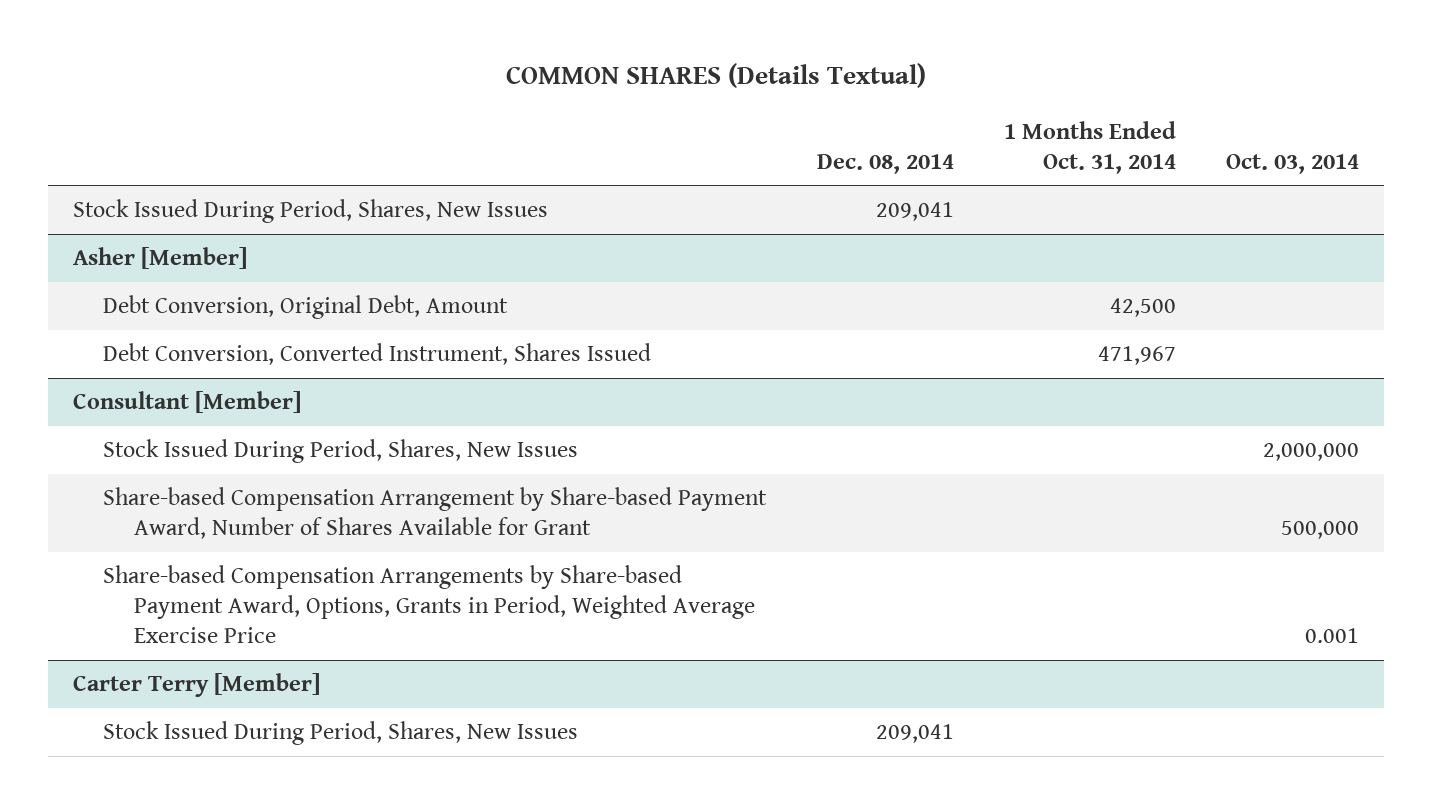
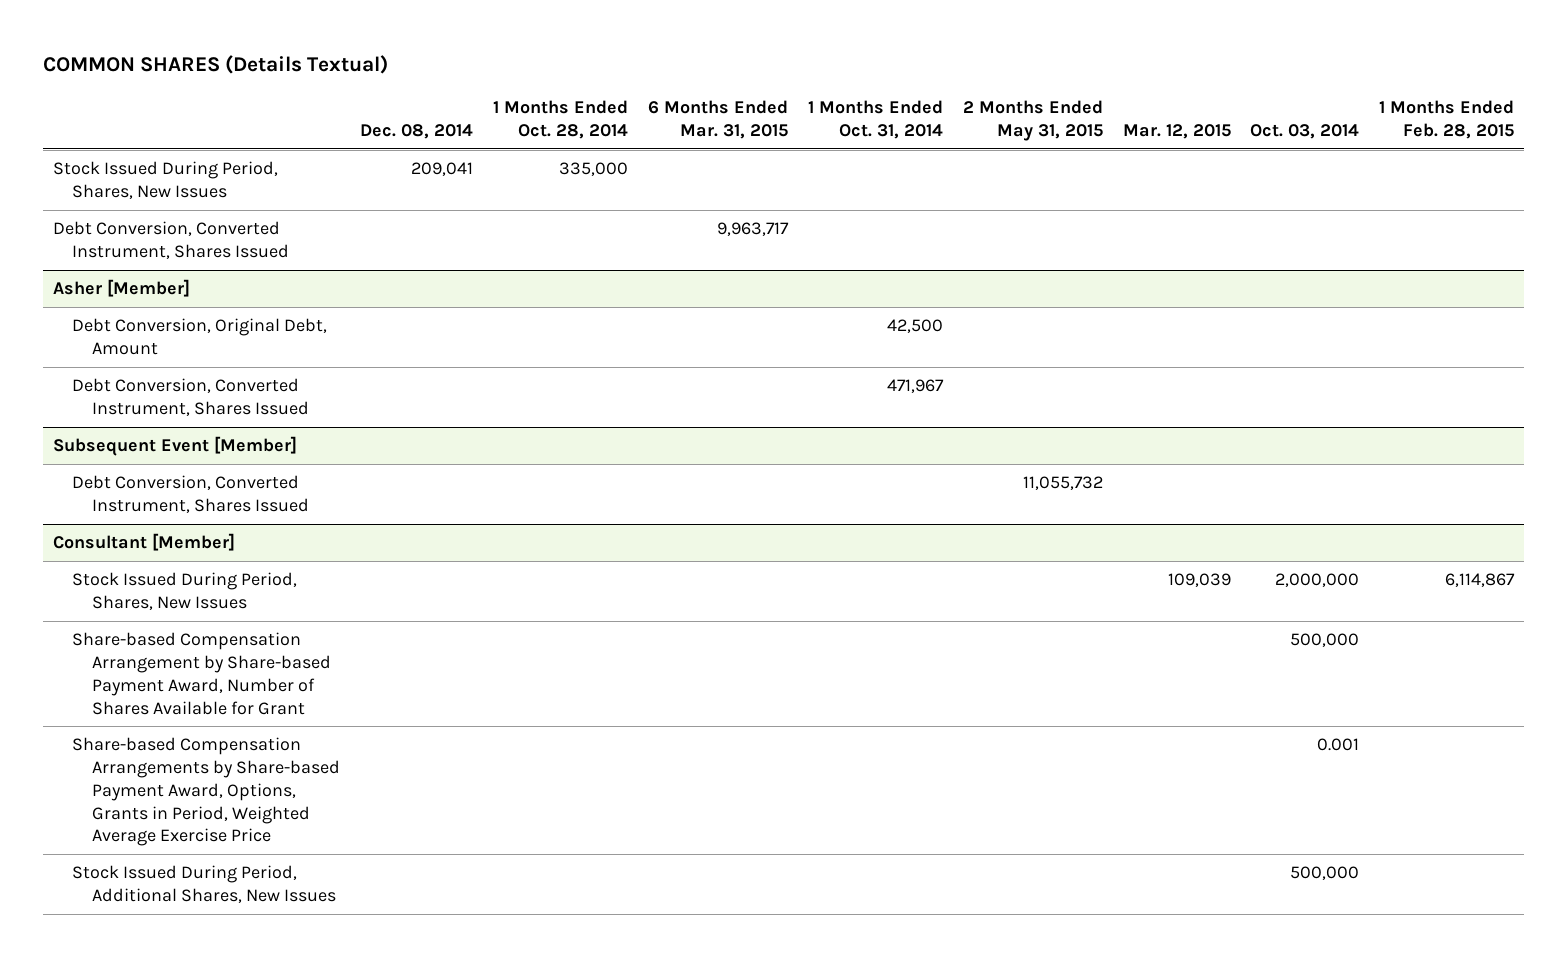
none -> [492,100,628,140] 1 Months Ended Oct. 28, 2014
none -> [647,100,788,140] 6 Months Ended Mar. 31, 2015
none -> [962,100,1103,142] 2 Months Ended May 31, 2015
none -> [1122,124,1231,140] Mar. 12, 2015
none -> [1379,100,1515,140] 1 Months Ended Feb. 28, 2015
none -> [52,221,290,259] Debt Conversion, Converted Instrument, Shares Issued
none -> [52,436,297,457] Subsequent Event [Member]
none -> [72,475,309,513] Debt Conversion, Converted Instrument, Shares Issued
[73,673,321,698] Carter Terry [Member] -> none
[103,721,579,746] Stock Issued During Period, Shares, New Issues -> none
none -> [72,865,336,903] Stock Issued During Period, Additional Shares, New Issues

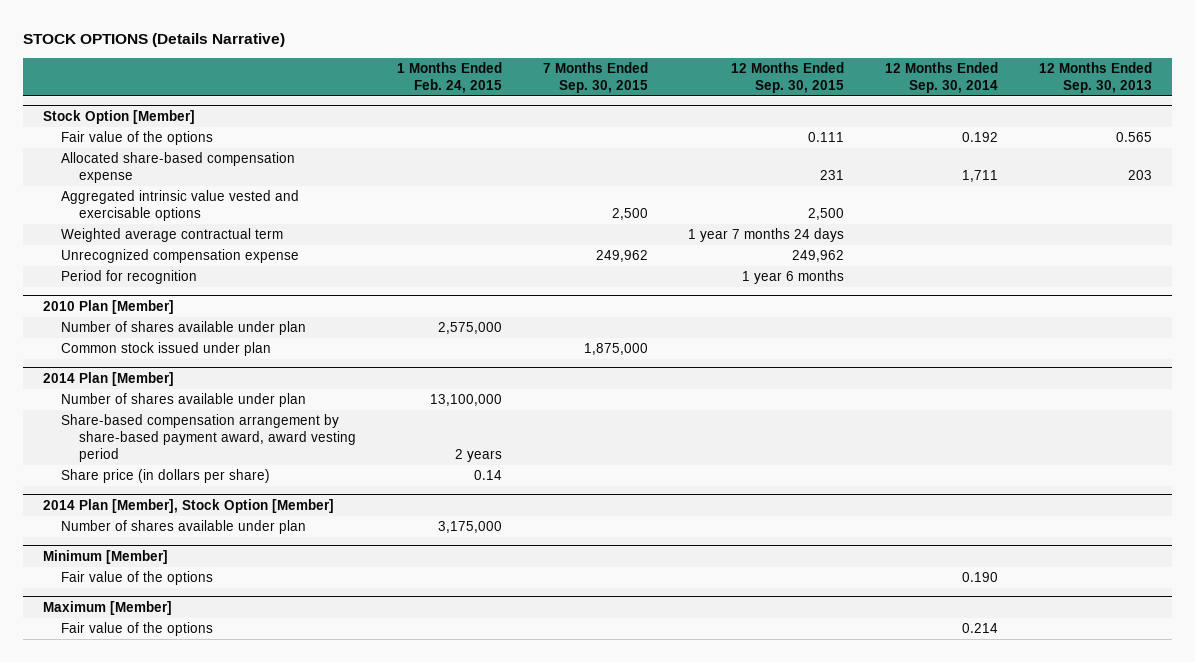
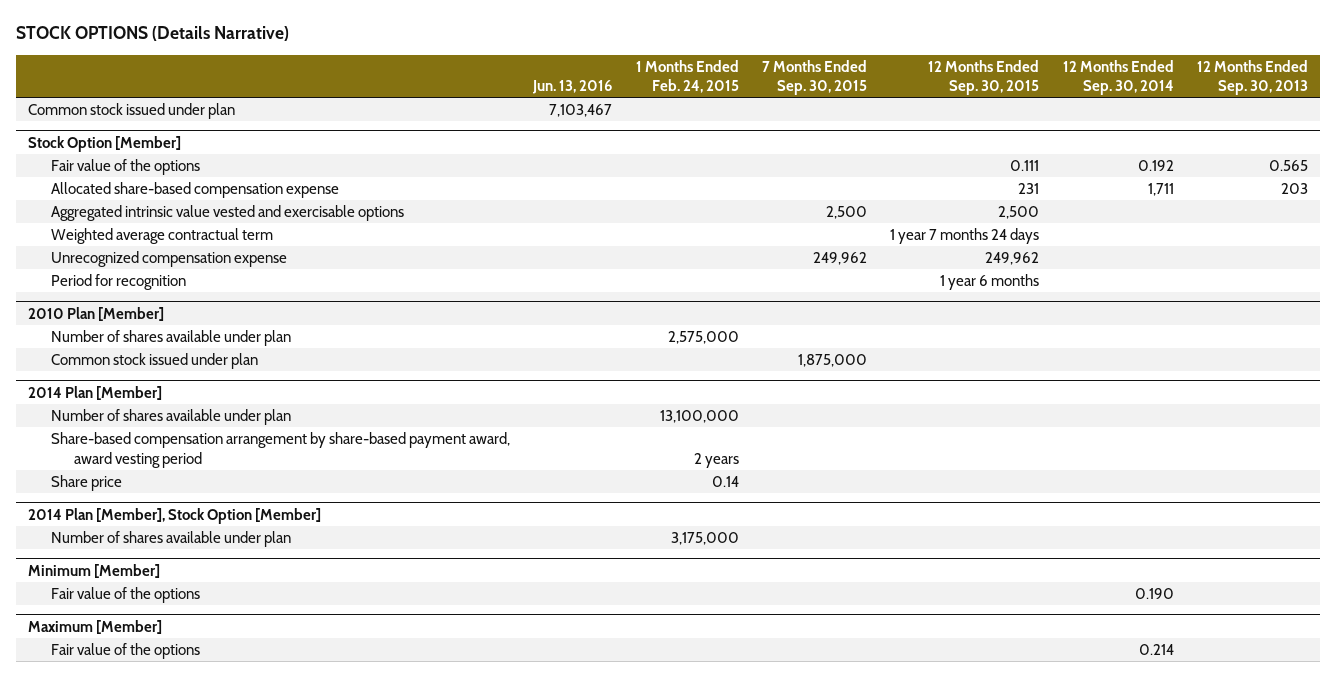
none -> [532,80,613,95] Jun. 13, 2016
none -> [27,102,235,119] Common stock issued under plan
[61,469,271,484] Share price (in dollars per share) -> [50,474,122,491] Share price

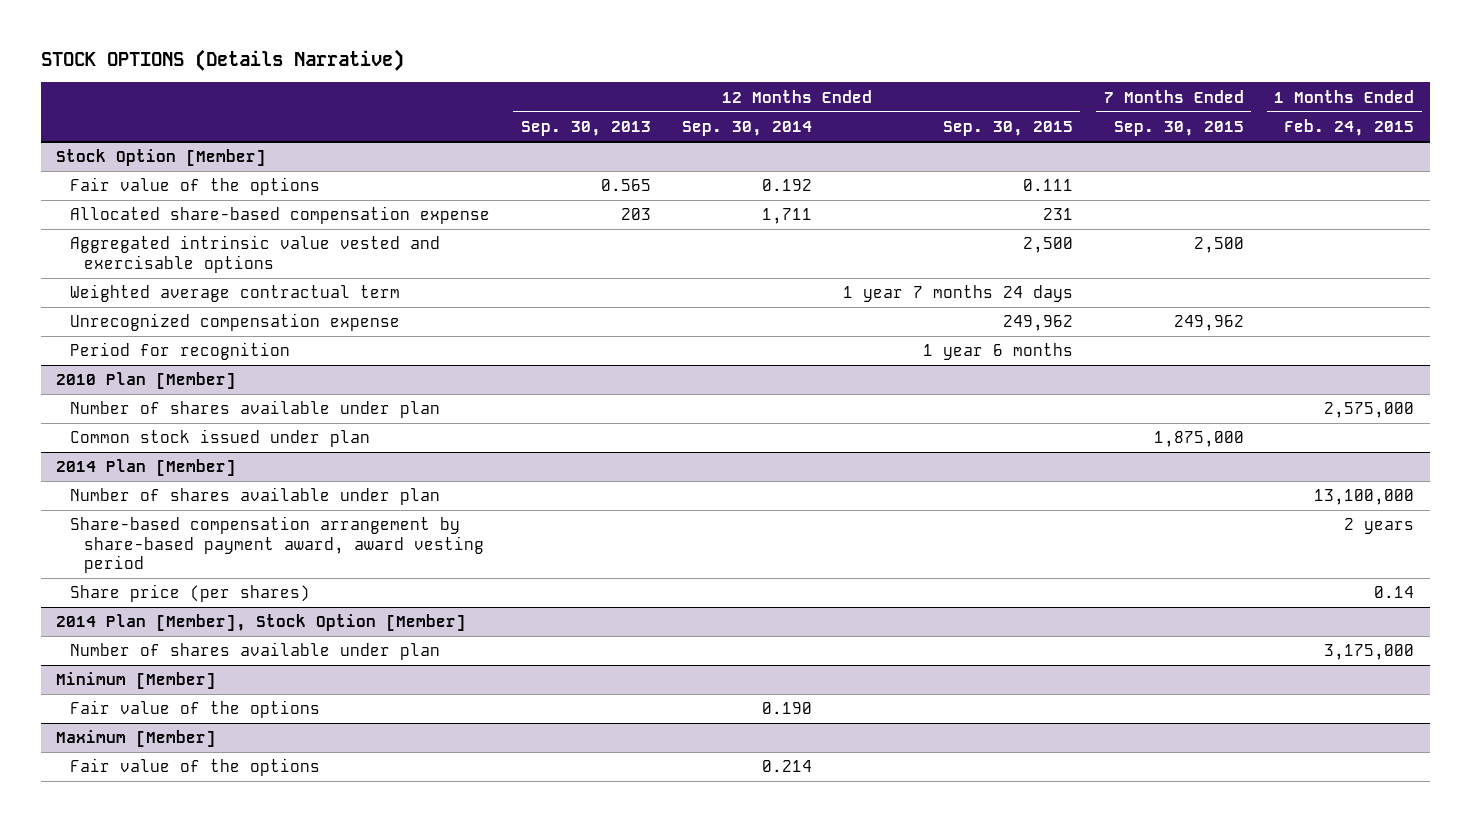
[532,80,613,95] Jun. 13, 2016 -> none
[27,102,235,119] Common stock issued under plan -> none
[50,474,122,491] Share price -> [70,584,311,603] Share price (per shares)

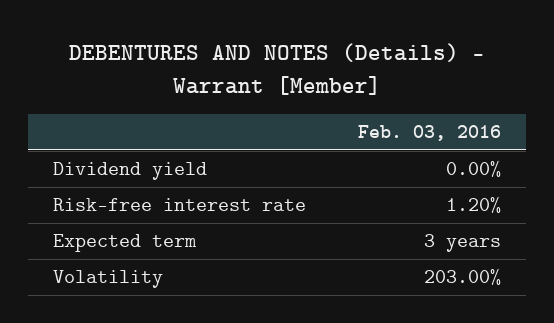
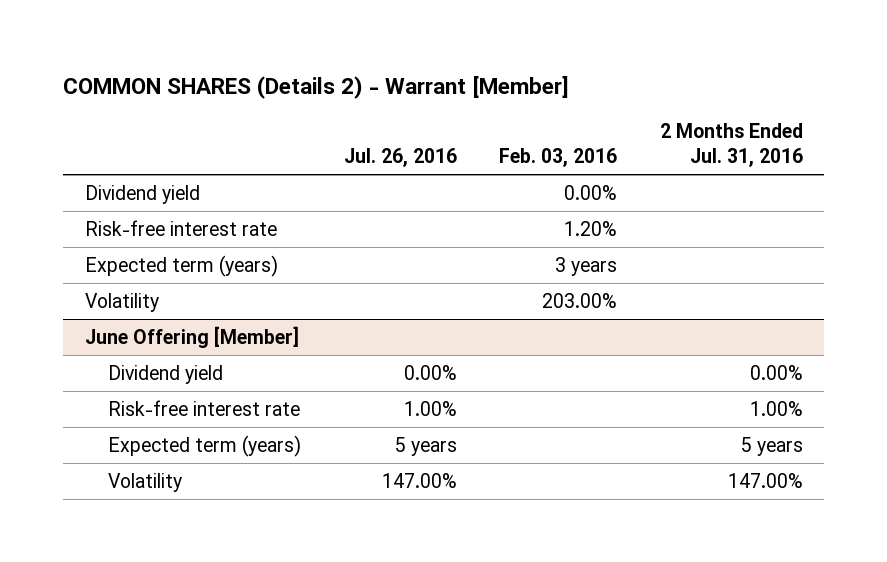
[69,43,486,95] DEBENTURES AND NOTES (Details) - Warrant [Member] -> [63,75,570,99] COMMON SHARES (Details 2) - Warrant [Member]
none -> [343,147,457,167] Jul. 26, 2016
none -> [659,123,803,167] 2 Months Ended Jul. 31, 2016
[53,234,198,253] Expected term -> [84,255,278,278] Expected term (years)
none -> [84,326,299,349] June Offering [Member]
none -> [108,365,224,385] Dividend yield
none -> [108,400,301,417] Risk-free interest rate
none -> [108,435,302,458] Expected term (years)
none -> [108,473,183,493] Volatility

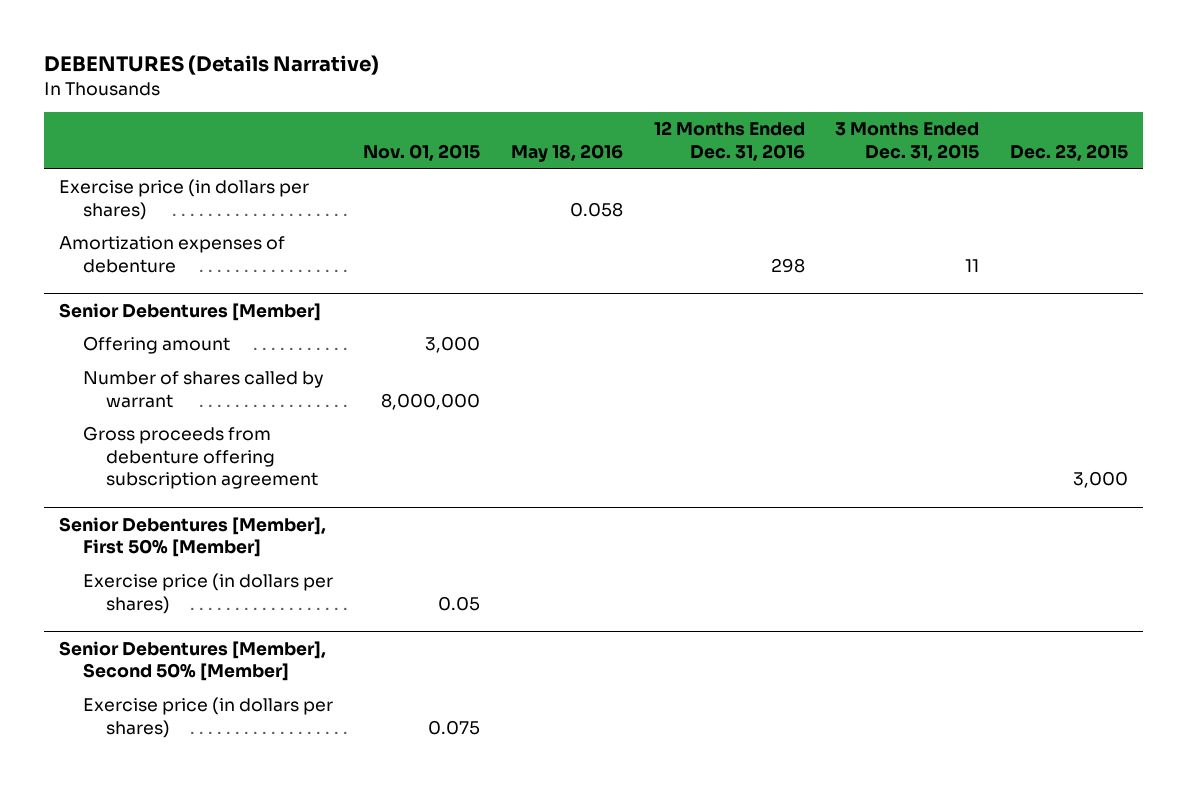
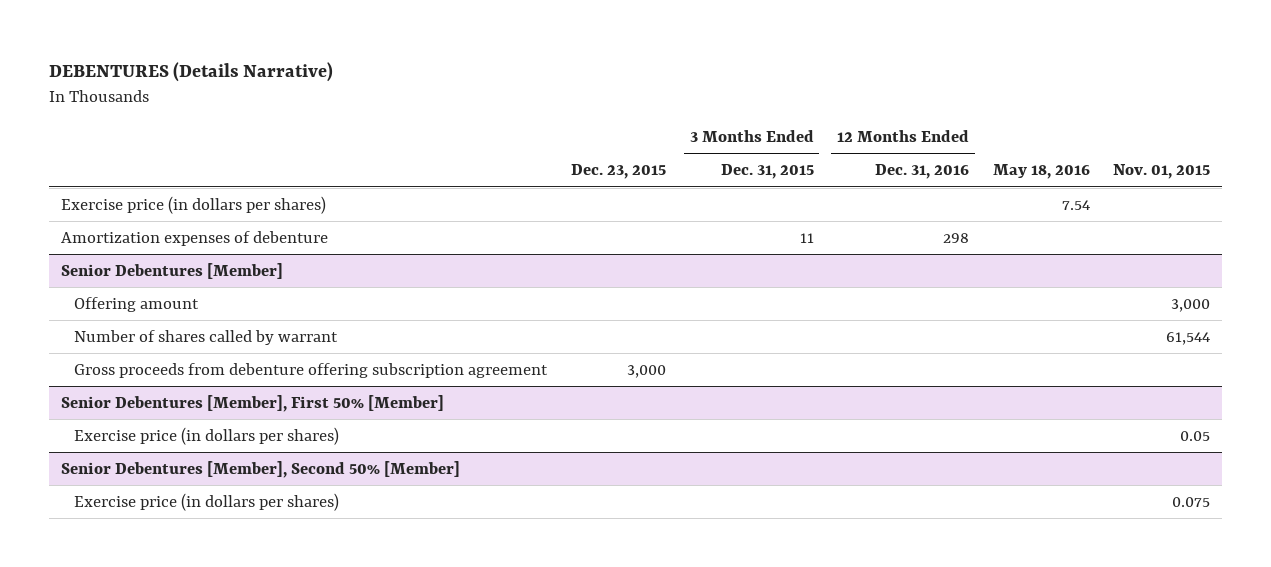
[570,201,624,217] 0.058 -> [1061,199,1090,210] 7.54
[381,392,481,410] 8,000,000 -> [1166,331,1211,345] 61,544

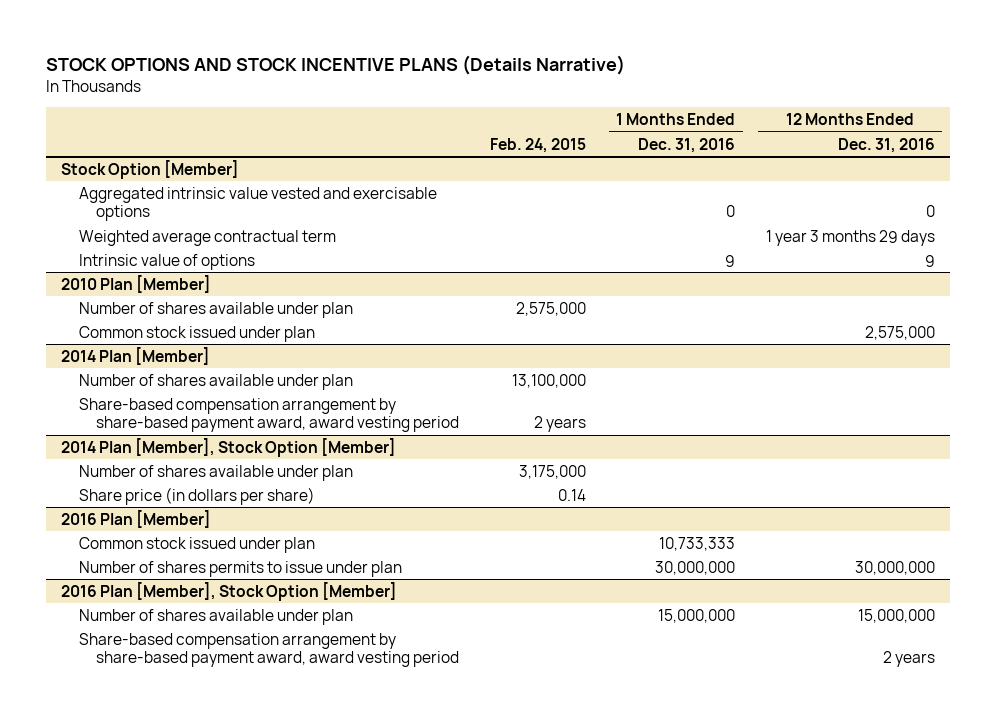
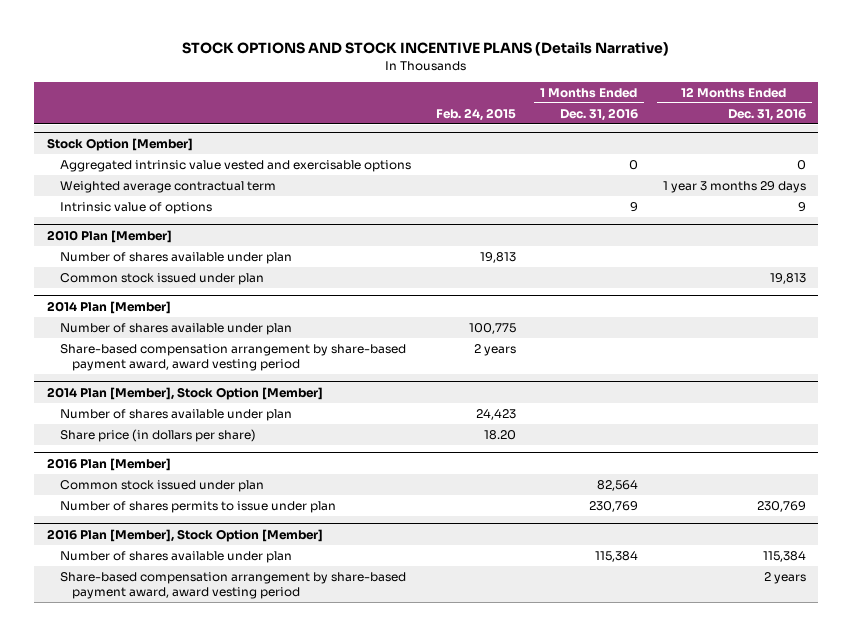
[515,301,586,316] 2,575,000 -> [479,251,516,263] 19,813
[864,325,935,340] 2,575,000 -> [769,272,806,284] 19,813
[511,373,586,388] 13,100,000 -> [468,322,516,334] 100,775
[518,464,586,479] 3,175,000 -> [475,408,516,420] 24,423
[557,488,586,501] 0.14 -> [483,429,516,440] 18.20
[659,536,736,551] 10,733,333 -> [596,479,638,491] 82,564
[655,560,736,575] 30,000,000 -> [588,500,638,512] 230,769
[854,560,935,575] 30,000,000 -> [756,500,806,512] 230,769
[658,608,736,623] 15,000,000 -> [594,550,638,562] 115,384
[857,608,935,623] 15,000,000 -> [762,550,806,562] 115,384

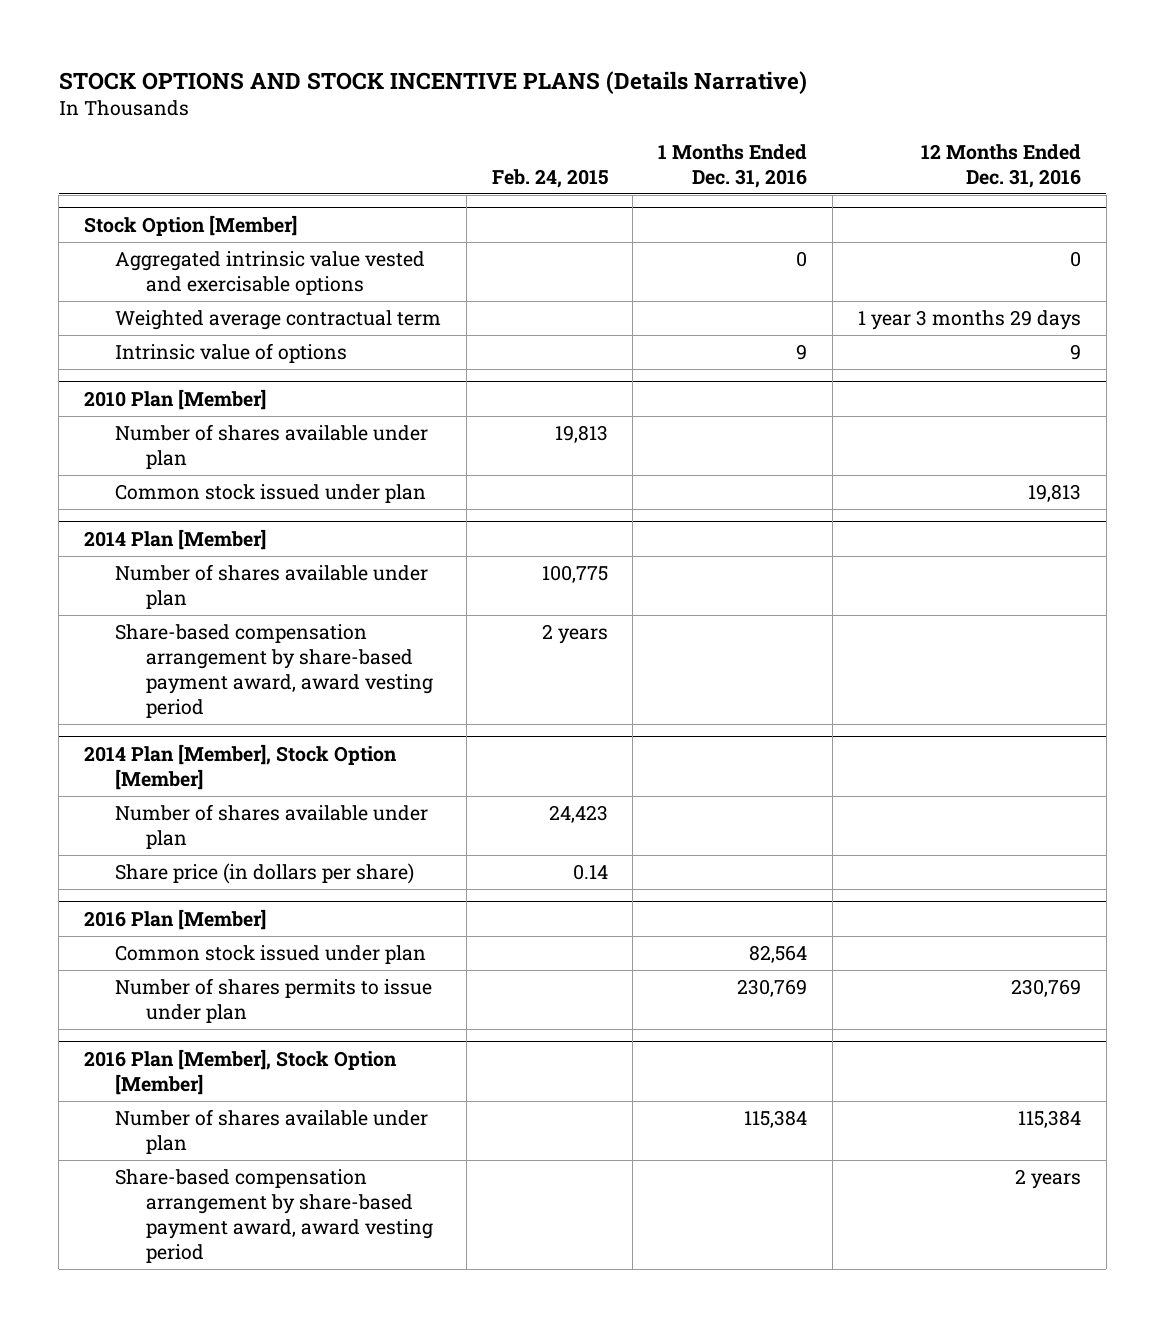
[483,429,516,440] 18.20 -> [572,864,608,881] 0.14

